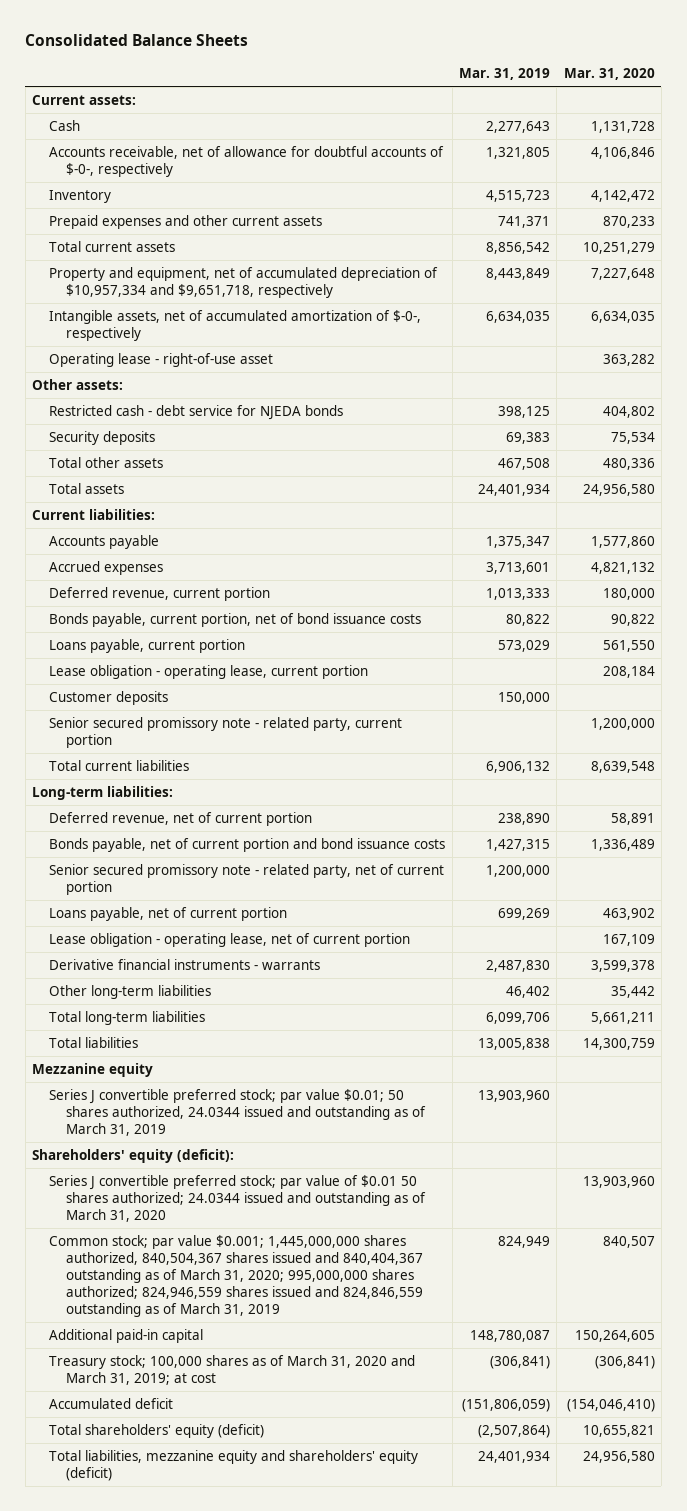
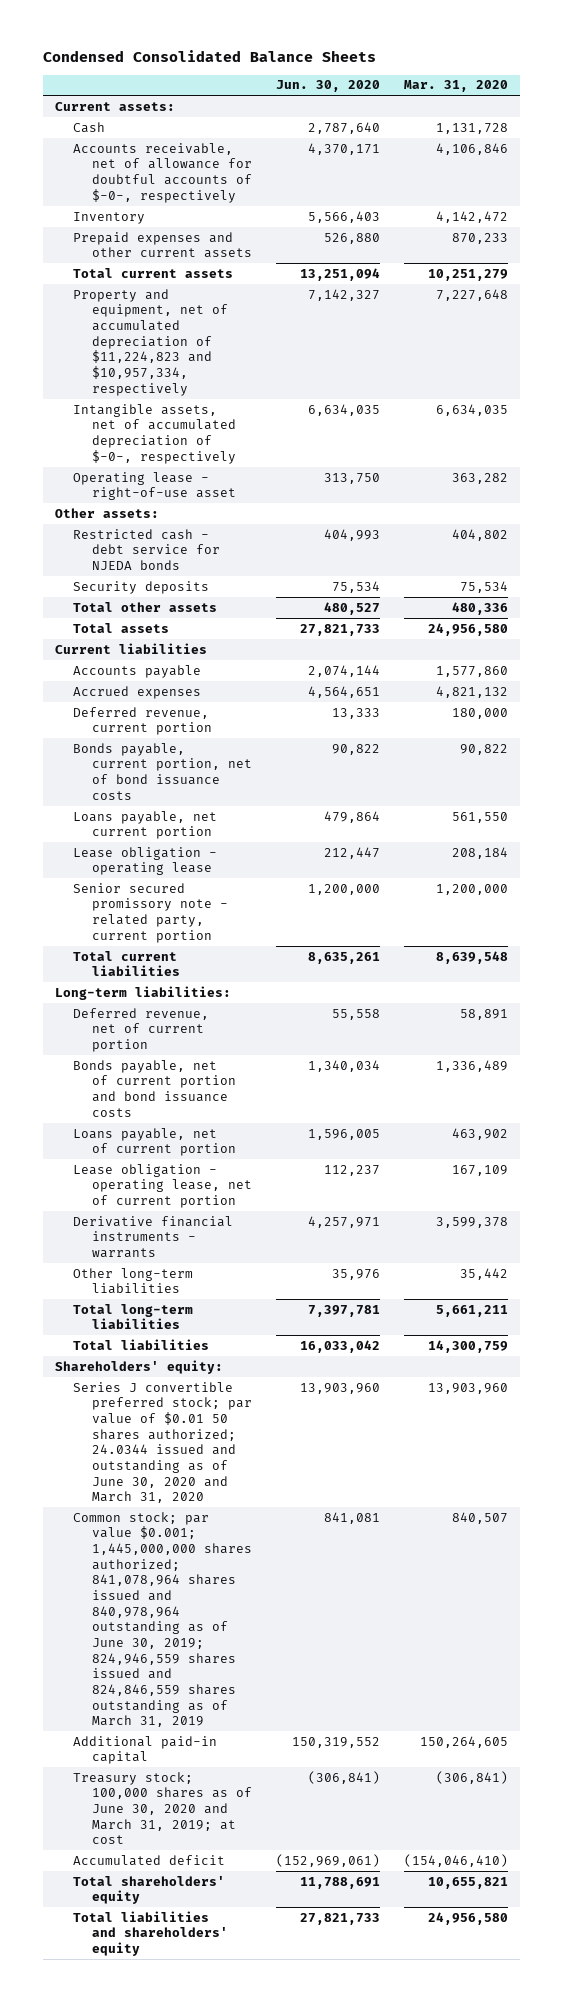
[25,34,249,47] Consolidated Balance Sheets -> [42,50,376,63] Condensed Consolidated Balance Sheets
[458,67,550,80] Mar. 31, 2019 -> none
none -> [276,80,381,93] Jun. 30, 2020
[49,267,439,299] Property and equipment, net of accumulated depreciation of $10,957,334 and $9,651,718, respectively -> [73,288,228,396] Property and equipment, net of accumulated depreciation of $11,224,823 and $10,957,334, respectively
[49,310,422,342] Intangible assets, net of accumulated amortization of $-0-, respectively -> [73,403,236,464] Intangible assets, net of accumulated depreciation of $-0-, respectively
[31,509,155,521] Current liabilities: -> [54,642,207,654] Current liabilities
[49,691,169,706] Customer deposits -> none
[49,639,246,654] Loans payable, current portion -> [73,810,218,840] Loans payable, net current portion
[49,665,369,680] Lease obligation - operating lease, current portion -> [73,846,218,876] Lease obligation - operating lease
[49,864,445,896] Senior secured promissory note - related party, net of current portion -> none
[31,1063,153,1078] Mezzanine equity -> none
[49,1089,427,1137] Series J convertible preferred stock; par value $0.01; 50 shares authorized, 24.0344 issued and outstanding as of March 31, 2019 -> none
[31,1149,234,1164] Shareholders' equity (deficit): -> [54,1359,223,1374] Shareholders' equity:
[49,1175,427,1223] Series J convertible preferred stock; par value of $0.01 50 shares authorized; 24.0344 issued and outstanding as of March 31, 2020 -> [73,1381,252,1504] Series J convertible preferred stock; par value of $0.01 50 shares authorized; 24.0344 issued and outstanding as of June 30, 2020 and March 31, 2020
[49,1235,424,1318] Common stock; par value $0.001; 1,445,000,000 shares authorized, 840,504,367 shares issued and 840,404,367 outstanding as of March 31, 2020; 995,000,000 shares authorized; 824,946,559 shares issued and 824,846,559 outstanding as of March 31, 2019 -> [73,1511,252,1728] Common stock; par value $0.001; 1,445,000,000 shares authorized; 841,078,964 shares issued and 840,978,964 outstanding as of June 30, 2019; 824,946,559 shares issued and 824,846,559 shares outstanding as of March 31, 2019
[49,1355,416,1386] Treasury stock; 100,000 shares as of March 31, 2020 and March 31, 2019; at cost -> [73,1771,252,1845] Treasury stock; 100,000 shares as of June 30, 2020 and March 31, 2019; at cost
[49,1424,265,1439] Total shareholders' equity (deficit) -> [73,1875,226,1905] Total shareholders' equity
[49,1450,419,1482] Total liabilities, mezzanine equity and shareholders' equity (deficit) -> [73,1910,228,1957] Total liabilities and shareholders' equity

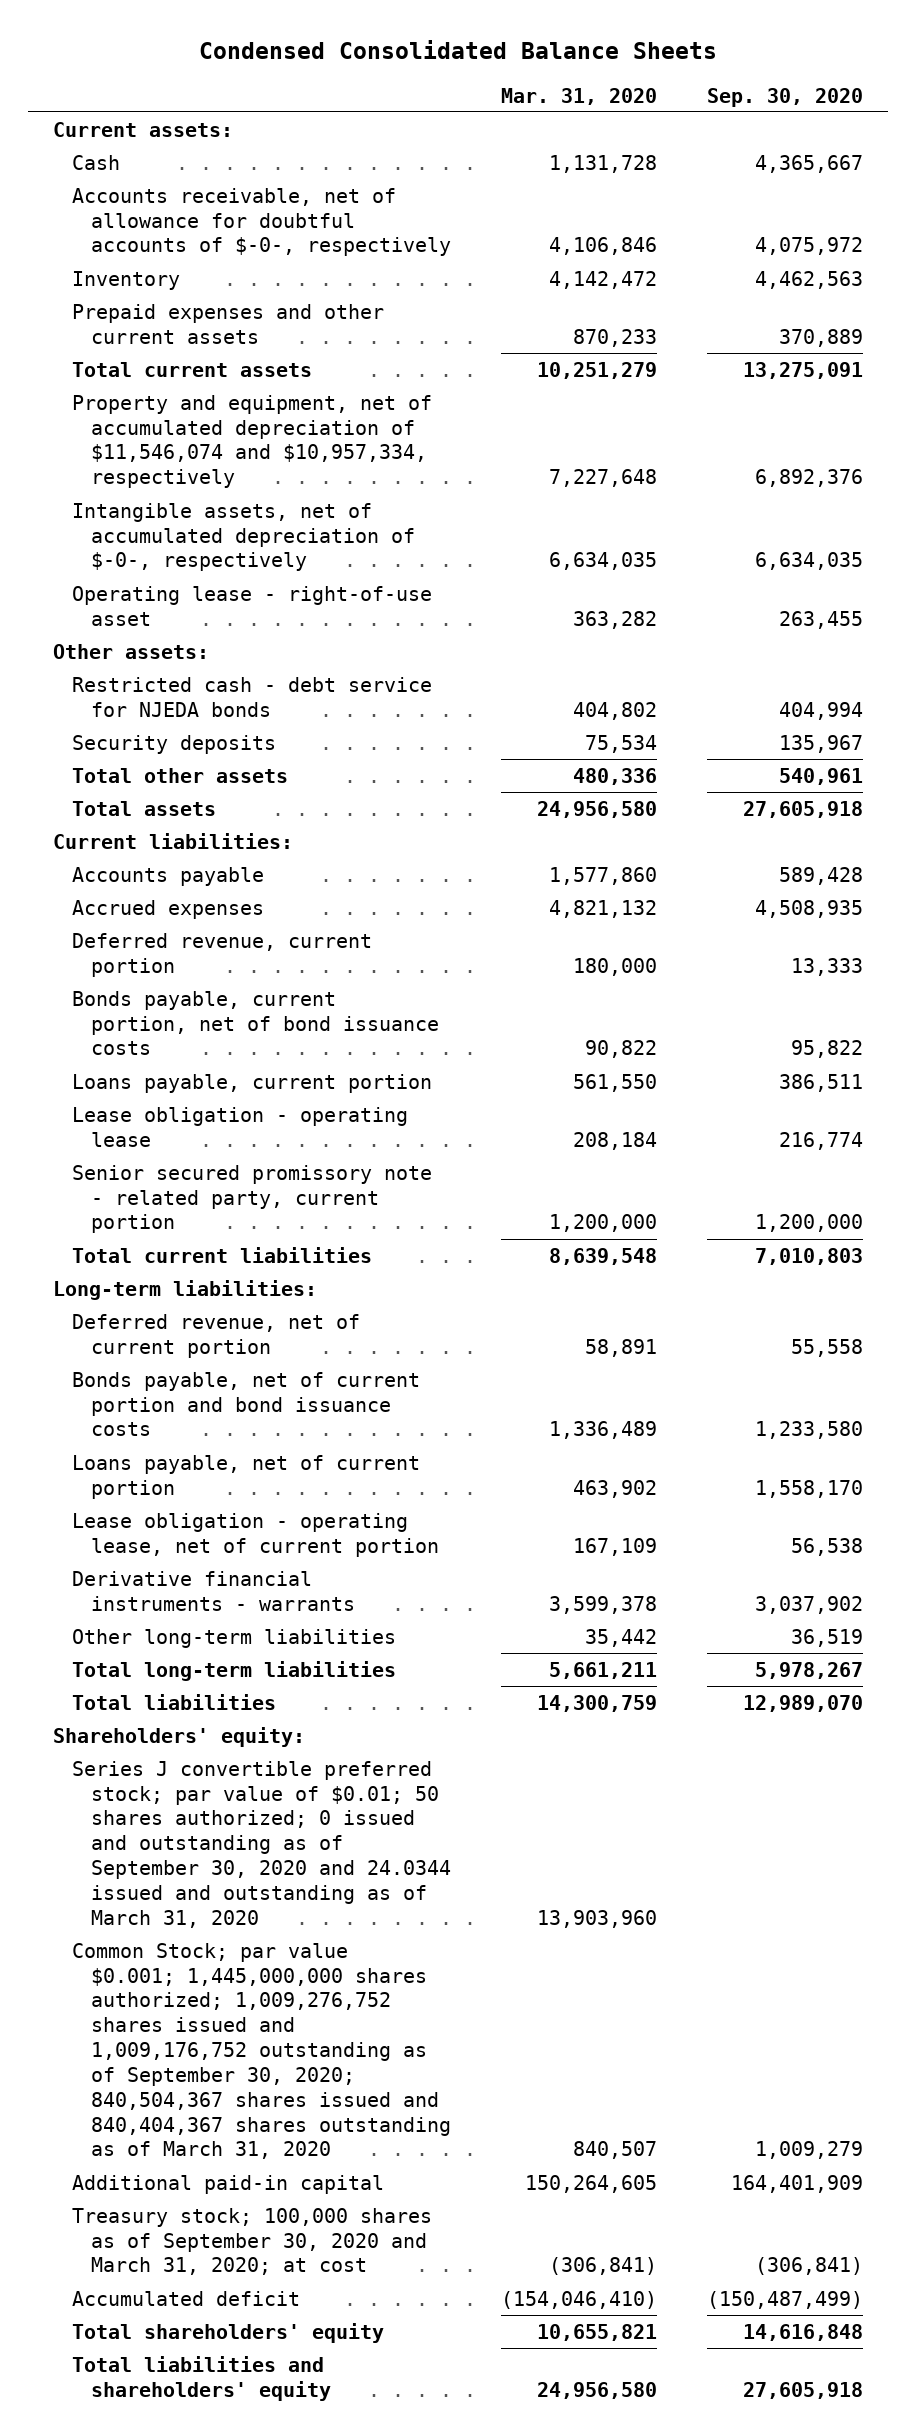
[276,80,381,93] Jun. 30, 2020 -> none
none -> [707,87,864,107] Sep. 30, 2020
[73,288,228,396] Property and equipment, net of accumulated depreciation of $11,224,823 and $10,957,334, respectively -> [71,394,432,489] Property and equipment, net of accumulated depreciation of $11,546,074 and $10,957,334, respectively
[54,642,207,654] Current liabilities -> [52,832,293,849] Current liabilities:
[73,810,218,840] Loans payable, net current portion -> [71,1073,432,1093] Loans payable, current portion
[73,1381,252,1504] Series J convertible preferred stock; par value of $0.01 50 shares authorized; 24.0344 issued and outstanding as of June 30, 2020 and March 31, 2020 -> [71,1760,451,1928] Series J convertible preferred stock; par value of $0.01; 50 shares authorized; 0 issued and outstanding as of September 30, 2020 and 24.0344 issued and outstanding as of March 31, 2020
[73,1511,252,1728] Common stock; par value $0.001; 1,445,000,000 shares authorized; 841,078,964 shares issued and 840,978,964 outstanding as of June 30, 2019; 824,946,559 shares issued and 824,846,559 shares outstanding as of March 31, 2019 -> [71,1942,451,2160] Common Stock; par value $0.001; 1,445,000,000 shares authorized; 1,009,276,752 shares issued and 1,009,176,752 outstanding as of September 30, 2020; 840,504,367 shares issued and 840,404,367 shares outstanding as of March 31, 2020
[73,1771,252,1845] Treasury stock; 100,000 shares as of June 30, 2020 and March 31, 2019; at cost -> [71,2207,432,2276] Treasury stock; 100,000 shares as of September 30, 2020 and March 31, 2020; at cost

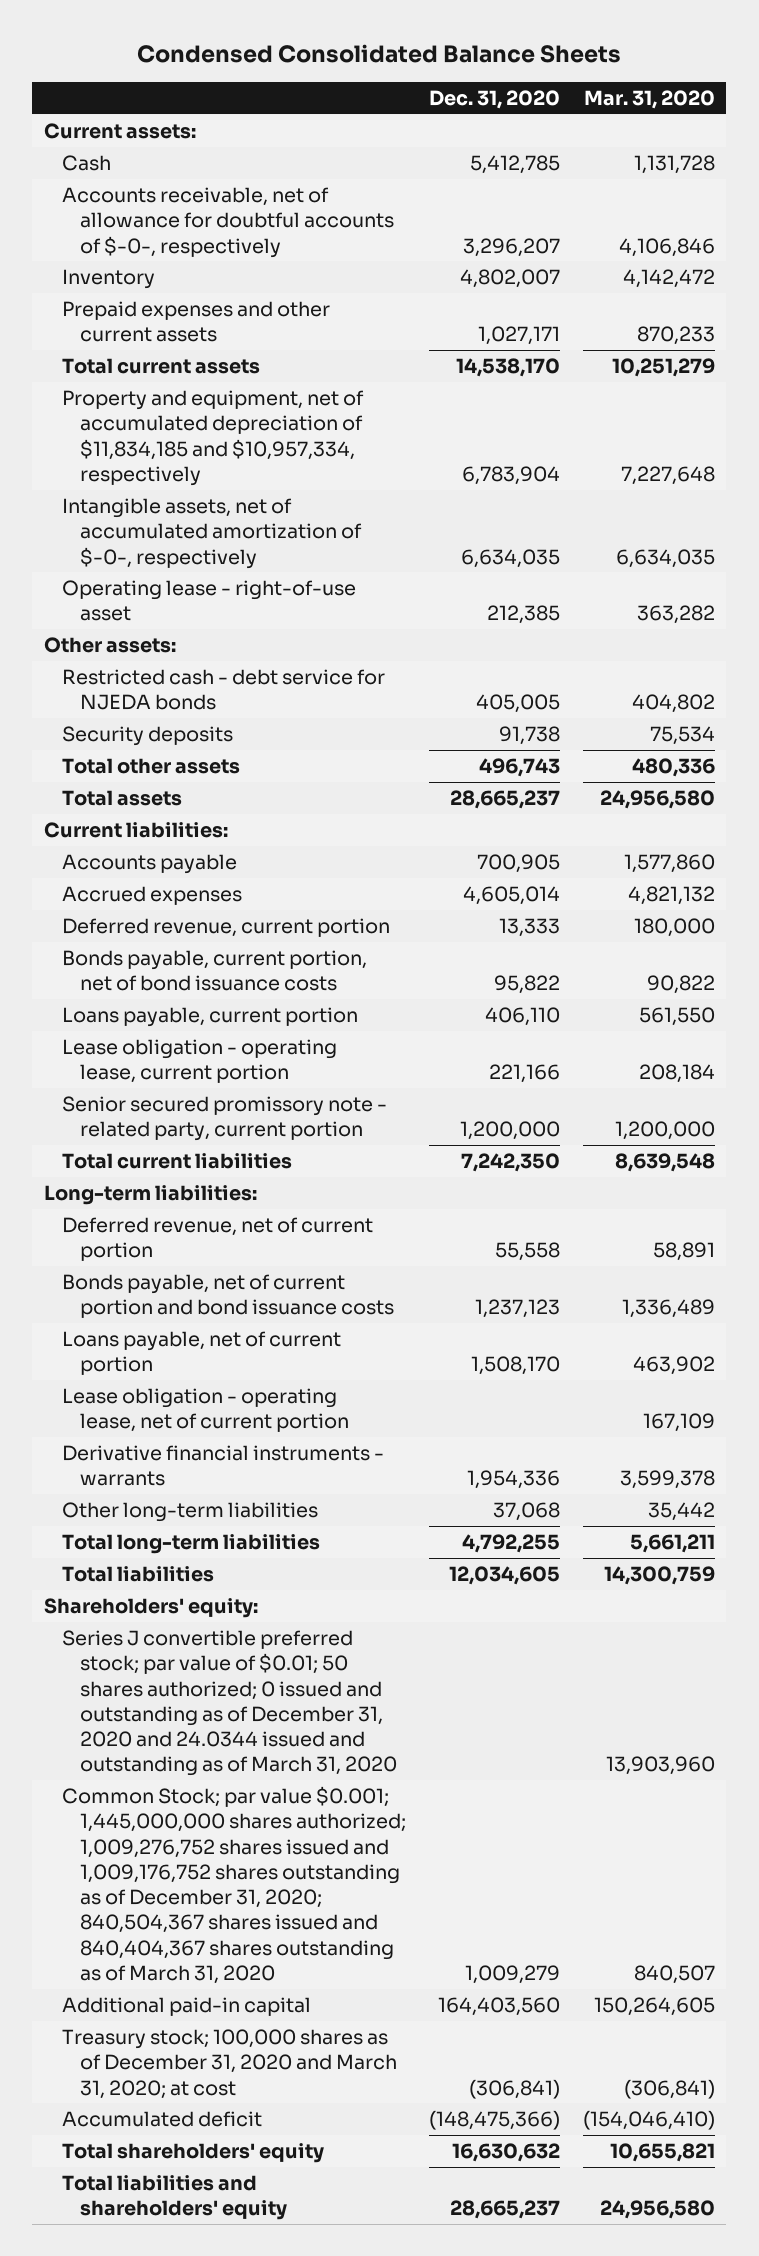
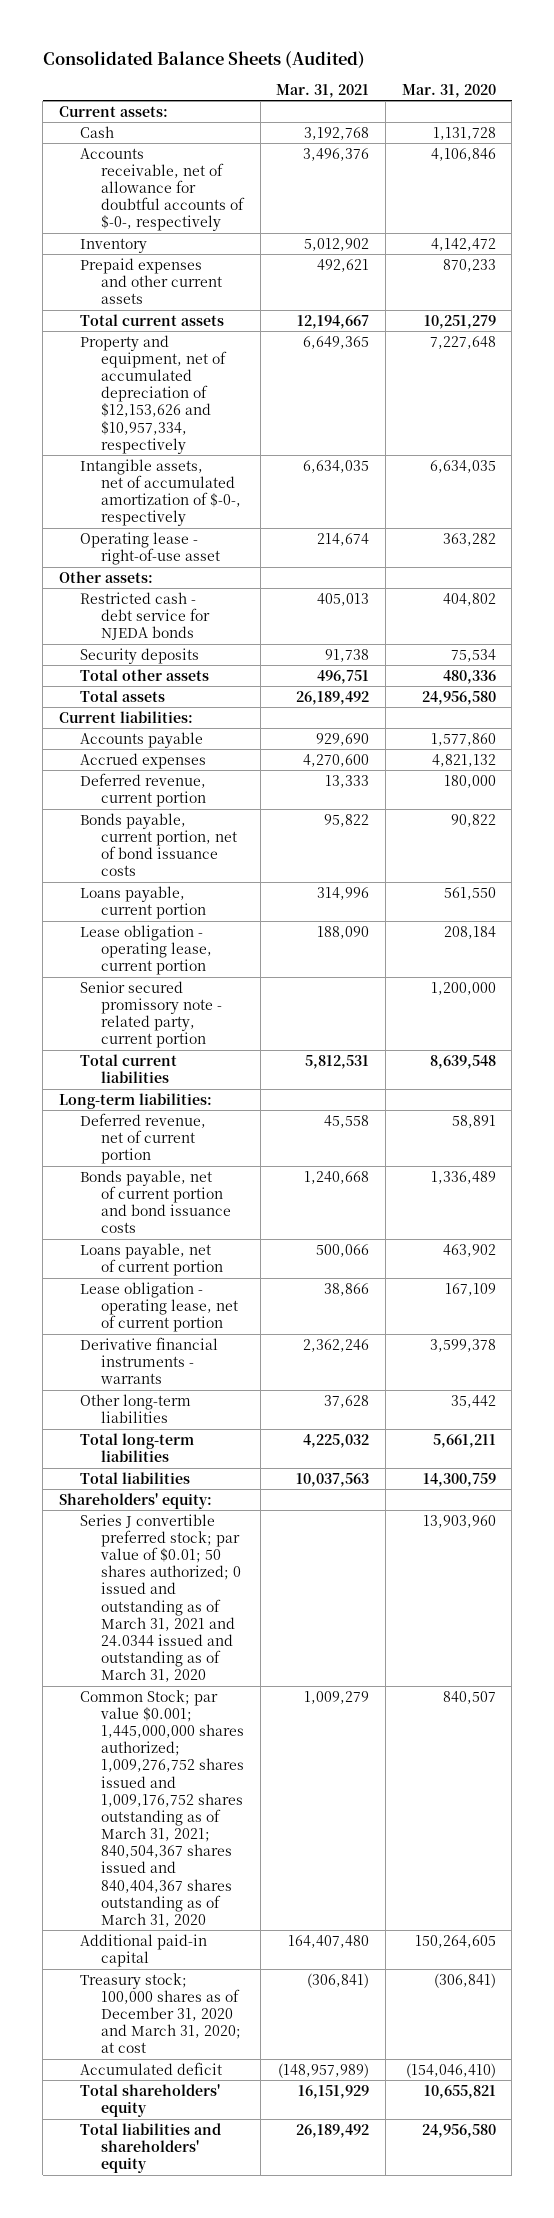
[137,44,622,64] Condensed Consolidated Balance Sheets -> [42,50,365,68] Consolidated Balance Sheets (Audited)
[428,90,560,110] Dec. 31, 2020 -> none
none -> [276,83,370,98] Mar. 31, 2021
[61,389,364,486] Property and equipment, net of accumulated depreciation of $11,834,185 and $10,957,334, respectively -> [80,334,228,454] Property and equipment, net of accumulated depreciation of $12,153,626 and $10,957,334, respectively
[61,1629,397,1777] Series J convertible preferred stock; par value of $0.01; 50 shares authorized; 0 issued and outstanding as of December 31, 2020 and 24.0344 issued and outstanding as of March 31, 2020 -> [80,1513,242,1683] Series J convertible preferred stock; par value of $0.01; 50 shares authorized; 0 issued and outstanding as of March 31, 2021 and 24.0344 issued and outstanding as of March 31, 2020
[61,1785,406,1985] Common Stock; par value $0.001; 1,445,000,000 shares authorized; 1,009,276,752 shares issued and 1,009,176,752 shares outstanding as of December 31, 2020; 840,504,367 shares issued and 840,404,367 shares outstanding as of March 31, 2020 -> [80,1689,245,1927] Common Stock; par value $0.001; 1,445,000,000 shares authorized; 1,009,276,752 shares issued and 1,009,176,752 shares outstanding as of March 31, 2021; 840,504,367 shares issued and 840,404,367 shares outstanding as of March 31, 2020

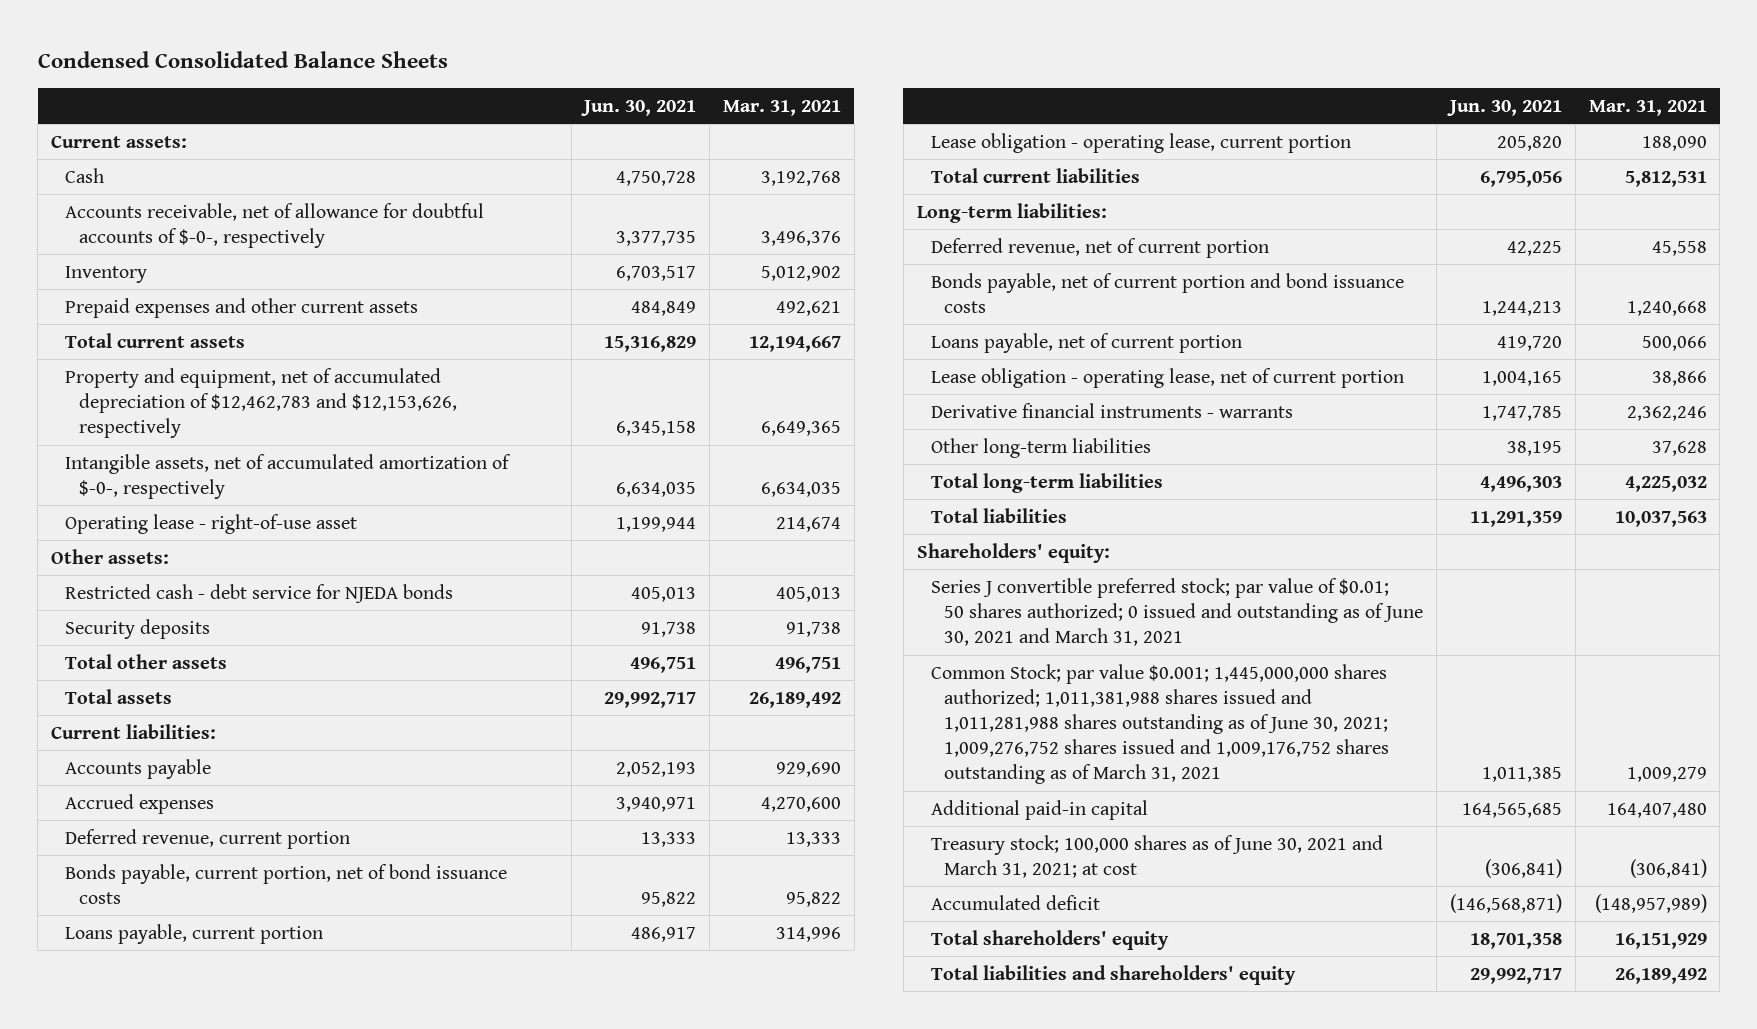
[42,50,365,68] Consolidated Balance Sheets (Audited) -> [37,51,448,69] Condensed Consolidated Balance Sheets
[401,83,496,98] Mar. 31, 2020 -> none
none -> [581,99,697,116] Jun. 30, 2021
[80,334,228,454] Property and equipment, net of accumulated depreciation of $12,153,626 and $10,957,334, respectively -> [64,367,457,438] Property and equipment, net of accumulated depreciation of $12,462,783 and $12,153,626, respectively
[80,980,223,1049] Senior secured promissory note - related party, current portion -> none
[80,1513,242,1683] Series J convertible preferred stock; par value of $0.01; 50 shares authorized; 0 issued and outstanding as of March 31, 2021 and 24.0344 issued and outstanding as of March 31, 2020 -> [930,577,1424,646] Series J convertible preferred stock; par value of $0.01; 50 shares authorized; 0 issued and outstanding as of June 30, 2021 and March 31, 2021
[80,1689,245,1927] Common Stock; par value $0.001; 1,445,000,000 shares authorized; 1,009,276,752 shares issued and 1,009,176,752 shares outstanding as of March 31, 2021; 840,504,367 shares issued and 840,404,367 shares outstanding as of March 31, 2020 -> [930,663,1390,785] Common Stock; par value $0.001; 1,445,000,000 shares authorized; 1,011,381,988 shares issued and 1,011,281,988 shares outstanding as of June 30, 2021; 1,009,276,752 shares issued and 1,009,176,752 shares outstanding as of March 31, 2021
[80,1972,242,2054] Treasury stock; 100,000 shares as of December 31, 2020 and March 31, 2020; at cost -> [930,834,1383,878] Treasury stock; 100,000 shares as of June 30, 2021 and March 31, 2021; at cost

